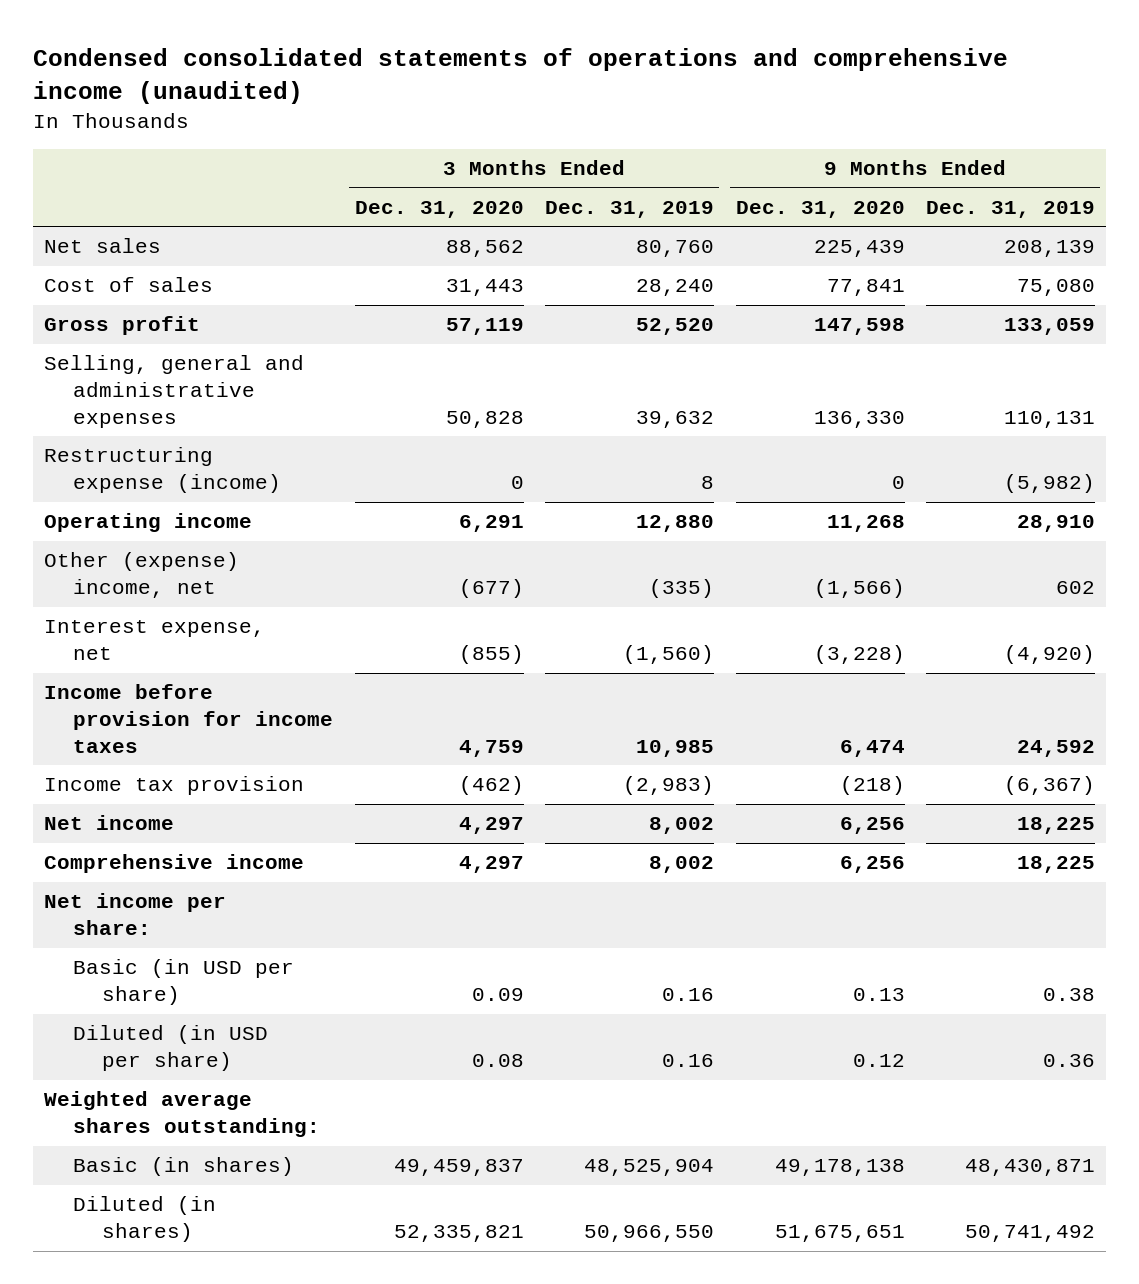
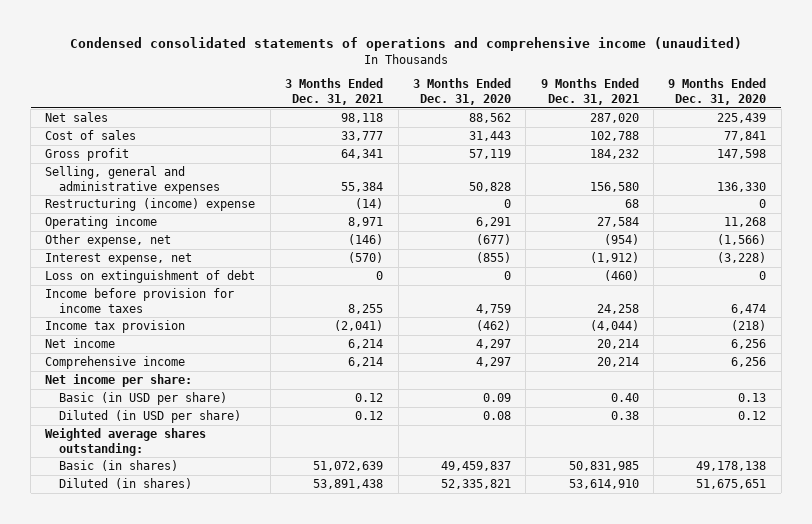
[545,201,715,219] Dec. 31, 2019 -> none
[926,201,1096,219] Dec. 31, 2019 -> none
none -> [285,78,384,105] 3 Months Ended Dec. 31, 2021
none -> [540,78,639,105] 9 Months Ended Dec. 31, 2021
[44,447,282,494] Restructuring expense (income) -> [45,197,256,211] Restructuring (income) expense
[44,552,240,599] Other (expense) income, net -> [45,233,172,247] Other expense, net
none -> [45,269,256,283] Loss on extinguishment of debt

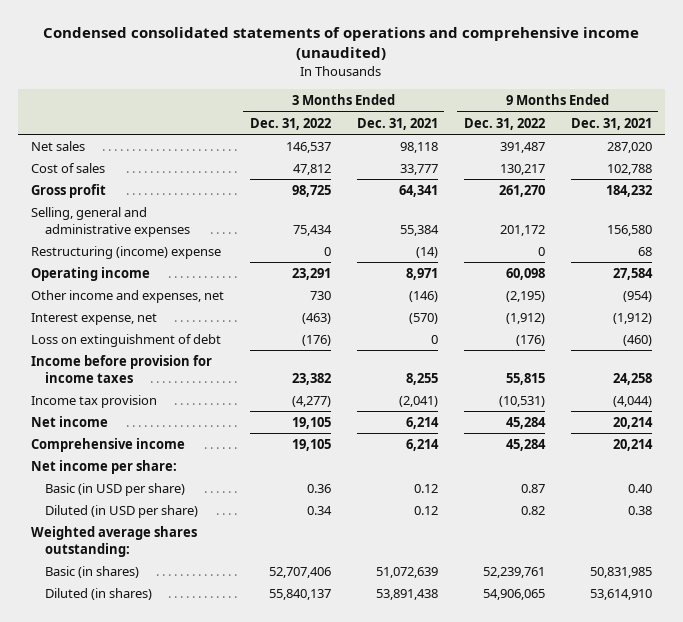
[412,78,511,105] 3 Months Ended Dec. 31, 2020 -> none
[668,78,767,105] 9 Months Ended Dec. 31, 2020 -> none
none -> [249,117,331,130] Dec. 31, 2022
none -> [463,117,545,130] Dec. 31, 2022
[45,233,172,247] Other expense, net -> [30,289,224,303] Other income and expenses, net

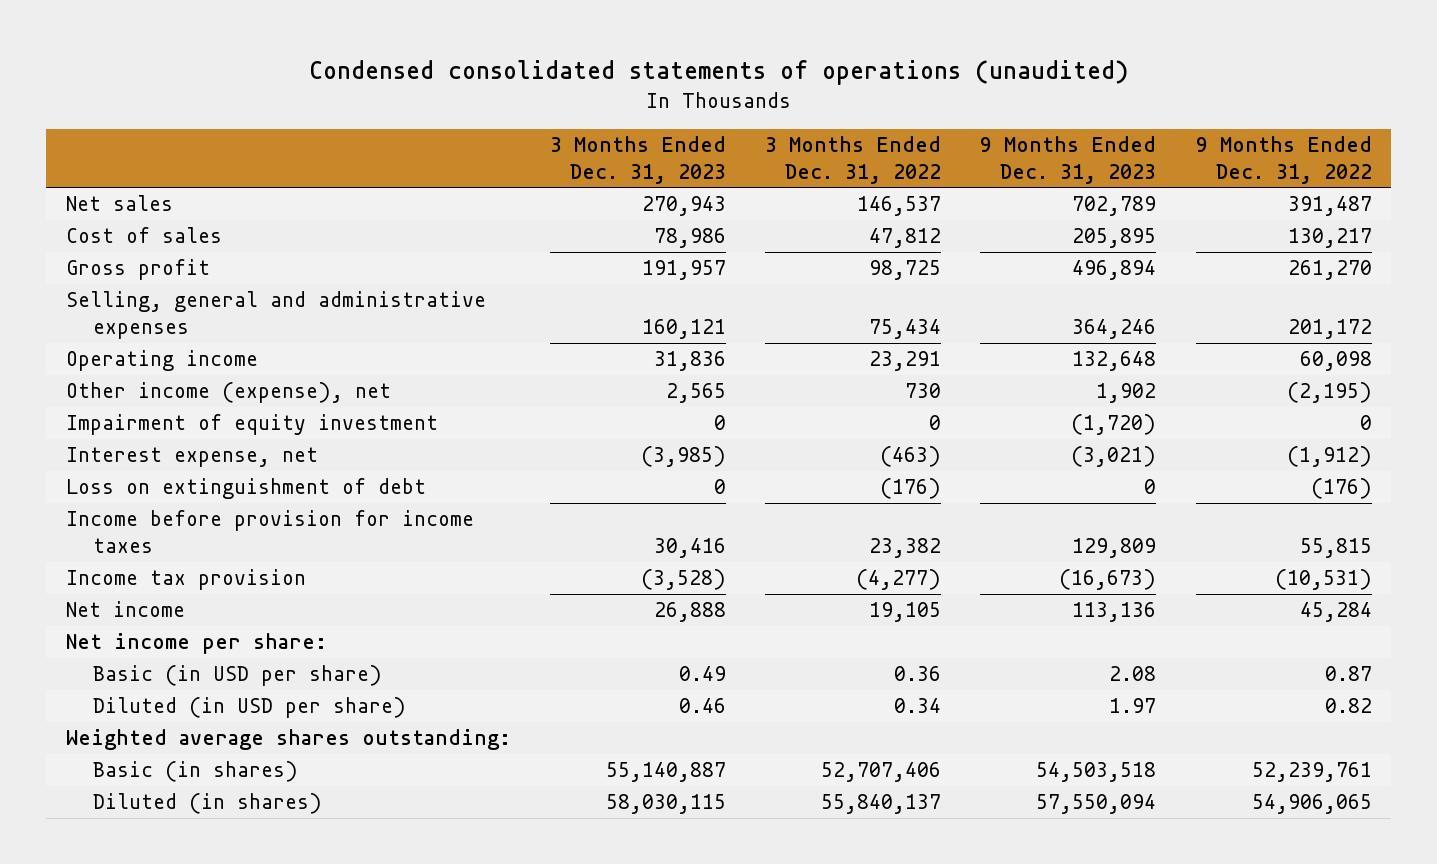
[43,27,640,61] Condensed consolidated statements of operations and comprehensive income (unaudited) -> [308,60,1128,86] Condensed consolidated statements of operations (unaudited)
[356,117,438,130] Dec. 31, 2021 -> none
[570,117,652,130] Dec. 31, 2021 -> none
none -> [549,136,726,184] 3 Months Ended Dec. 31, 2023
none -> [980,136,1157,184] 9 Months Ended Dec. 31, 2023
[30,245,221,259] Restructuring (income) expense -> none
[30,289,224,303] Other income and expenses, net -> [65,382,391,404] Other income (expense), net
none -> [65,414,438,436] Impairment of equity investment
[30,437,185,452] Comprehensive income -> none

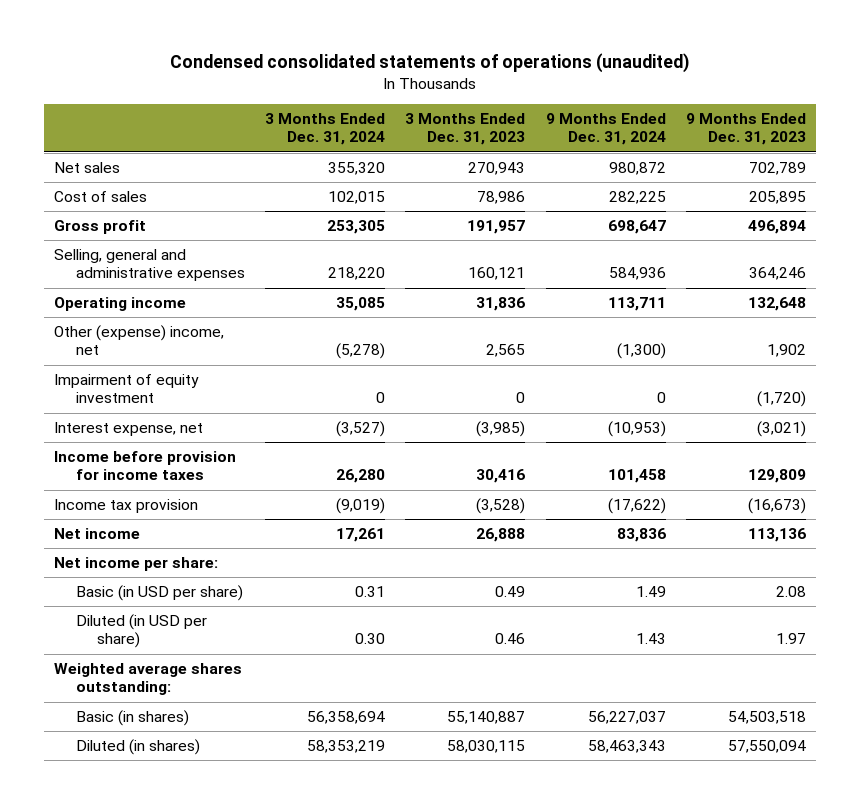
[765,136,942,184] 3 Months Ended Dec. 31, 2022 -> none
[1195,136,1372,184] 9 Months Ended Dec. 31, 2022 -> none
none -> [264,113,385,146] 3 Months Ended Dec. 31, 2024
none -> [545,113,666,146] 9 Months Ended Dec. 31, 2024
[65,382,391,404] Other income (expense), net -> [54,325,225,356] Other (expense) income, net
[65,478,426,500] Loss on extinguishment of debt -> none

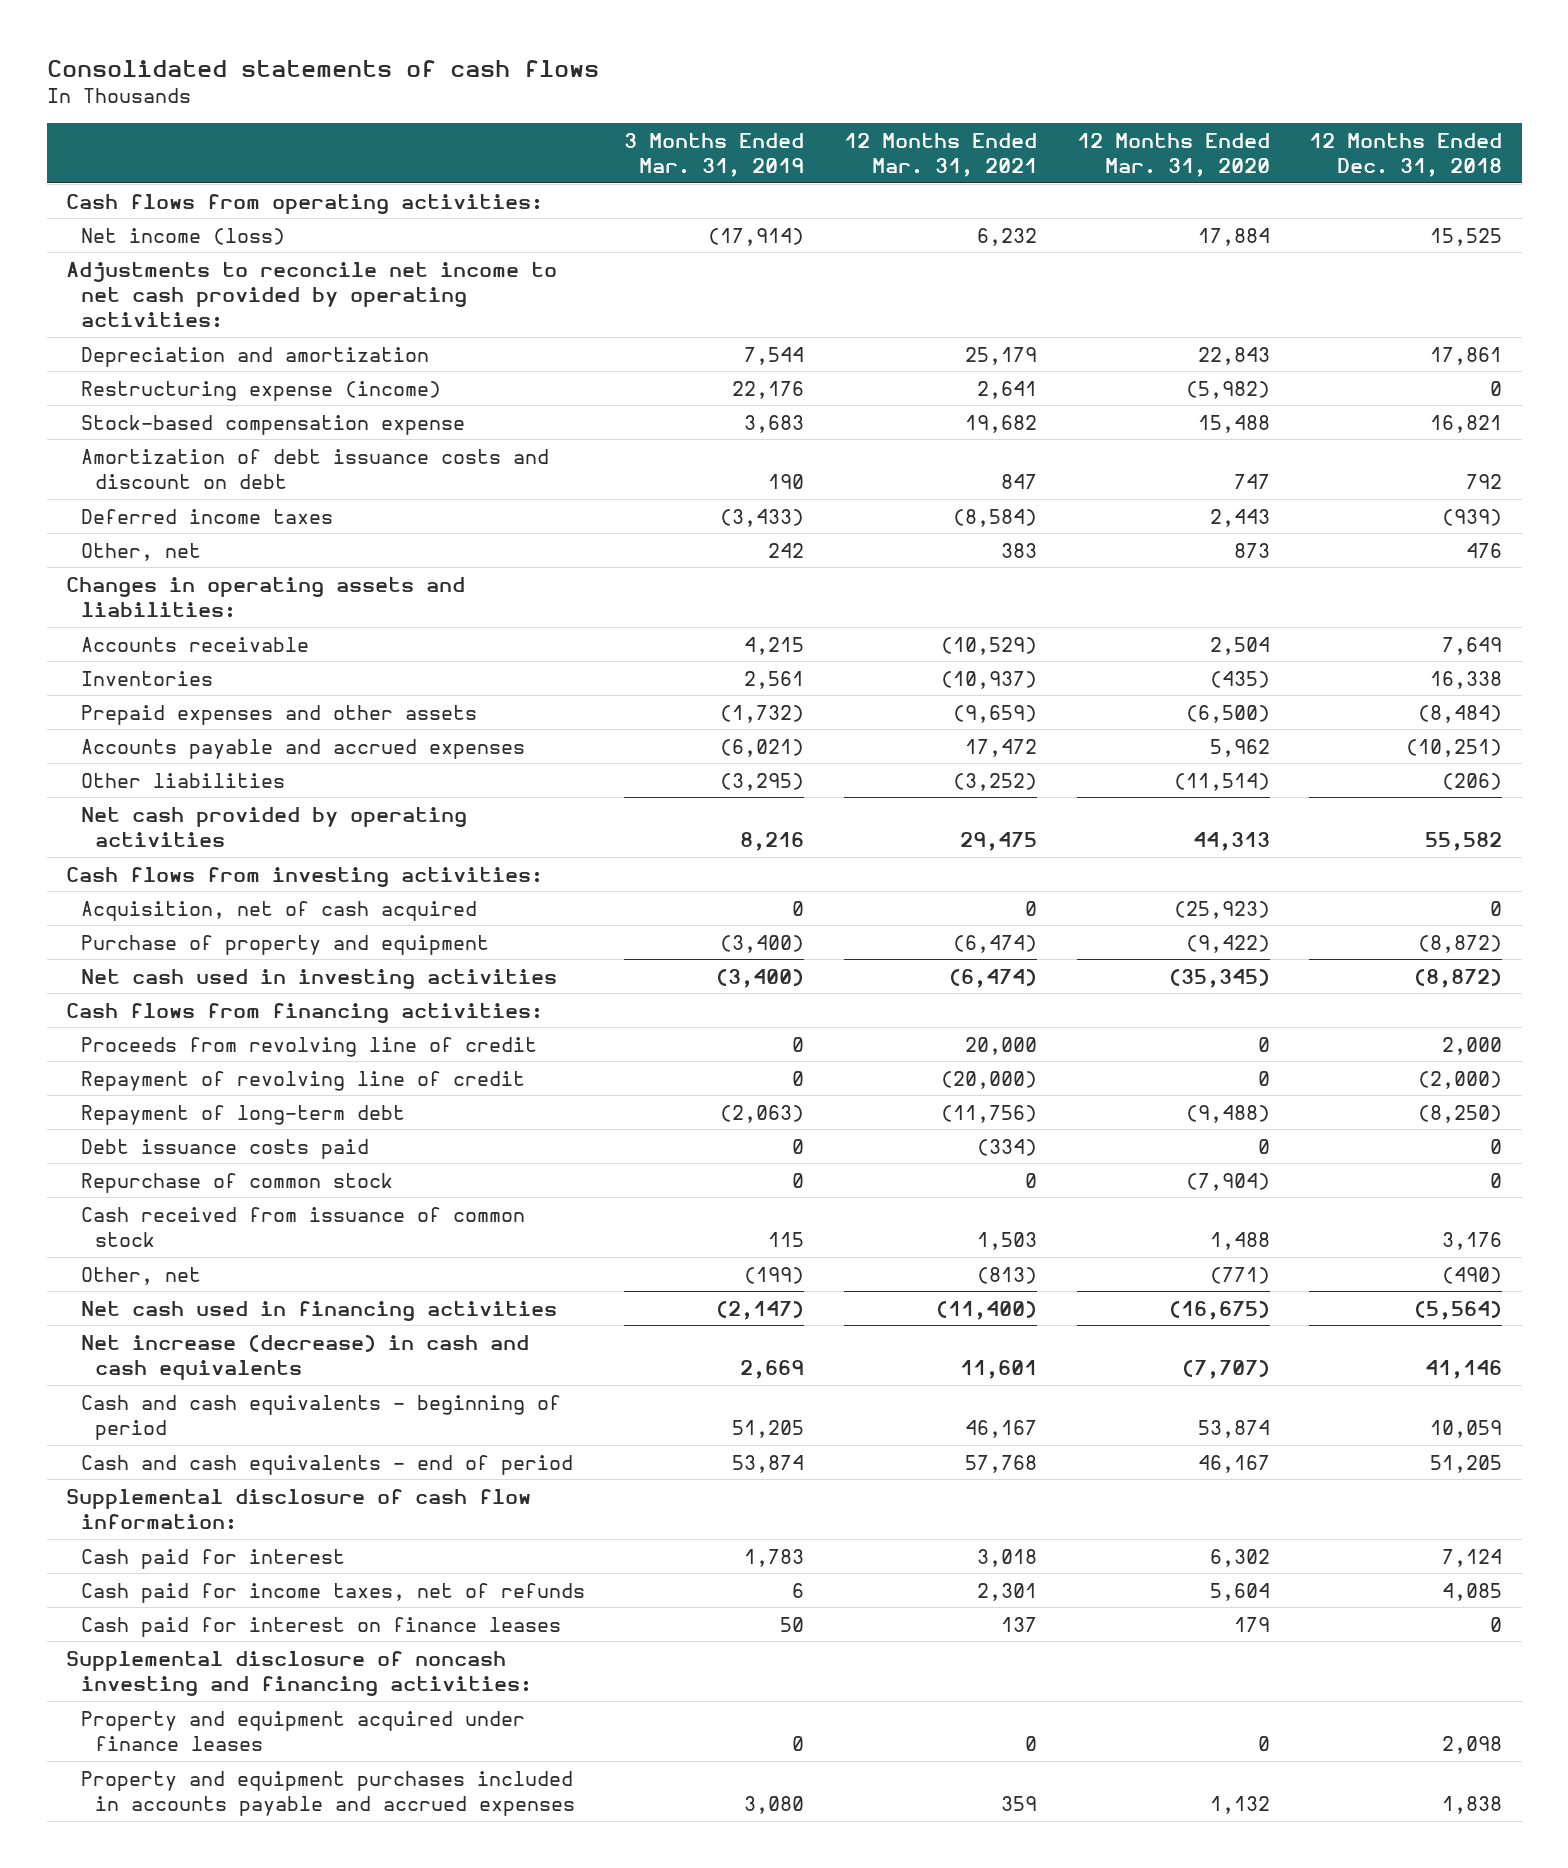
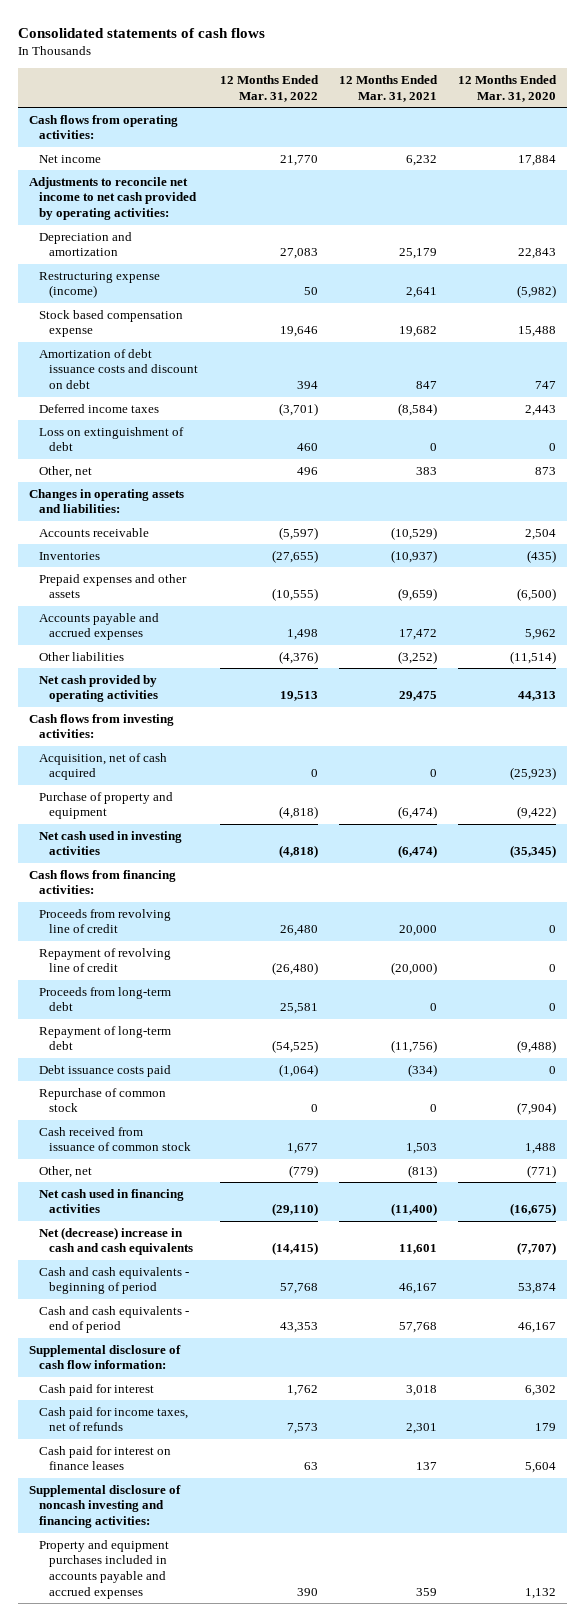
[624,132,805,177] 3 Months Ended Mar. 31, 2019 -> none
[1309,132,1503,177] 12 Months Ended Dec. 31, 2018 -> none
none -> [219,75,319,102] 12 Months Ended Mar. 31, 2022
[80,227,285,245] Net income (loss) -> [39,154,102,163] Net income
[80,414,465,435] Stock-based compensation expense -> [39,309,184,338] Stock based compensation expense
none -> [39,426,185,452] Loss on extinguishment of debt
none -> [39,986,172,1012] Proceeds from long-term debt
[80,1334,529,1380] Net increase (decrease) in cash and cash equivalents -> [39,1226,194,1256] Net (decrease) increase in cash and cash equivalents
[1209,1582,1270,1601] 5,604 -> [535,1423,557,1432] 179
[1233,1616,1270,1632] 179 -> [525,1462,557,1474] 5,604
[80,1710,525,1751] Property and equipment acquired under finance leases -> none

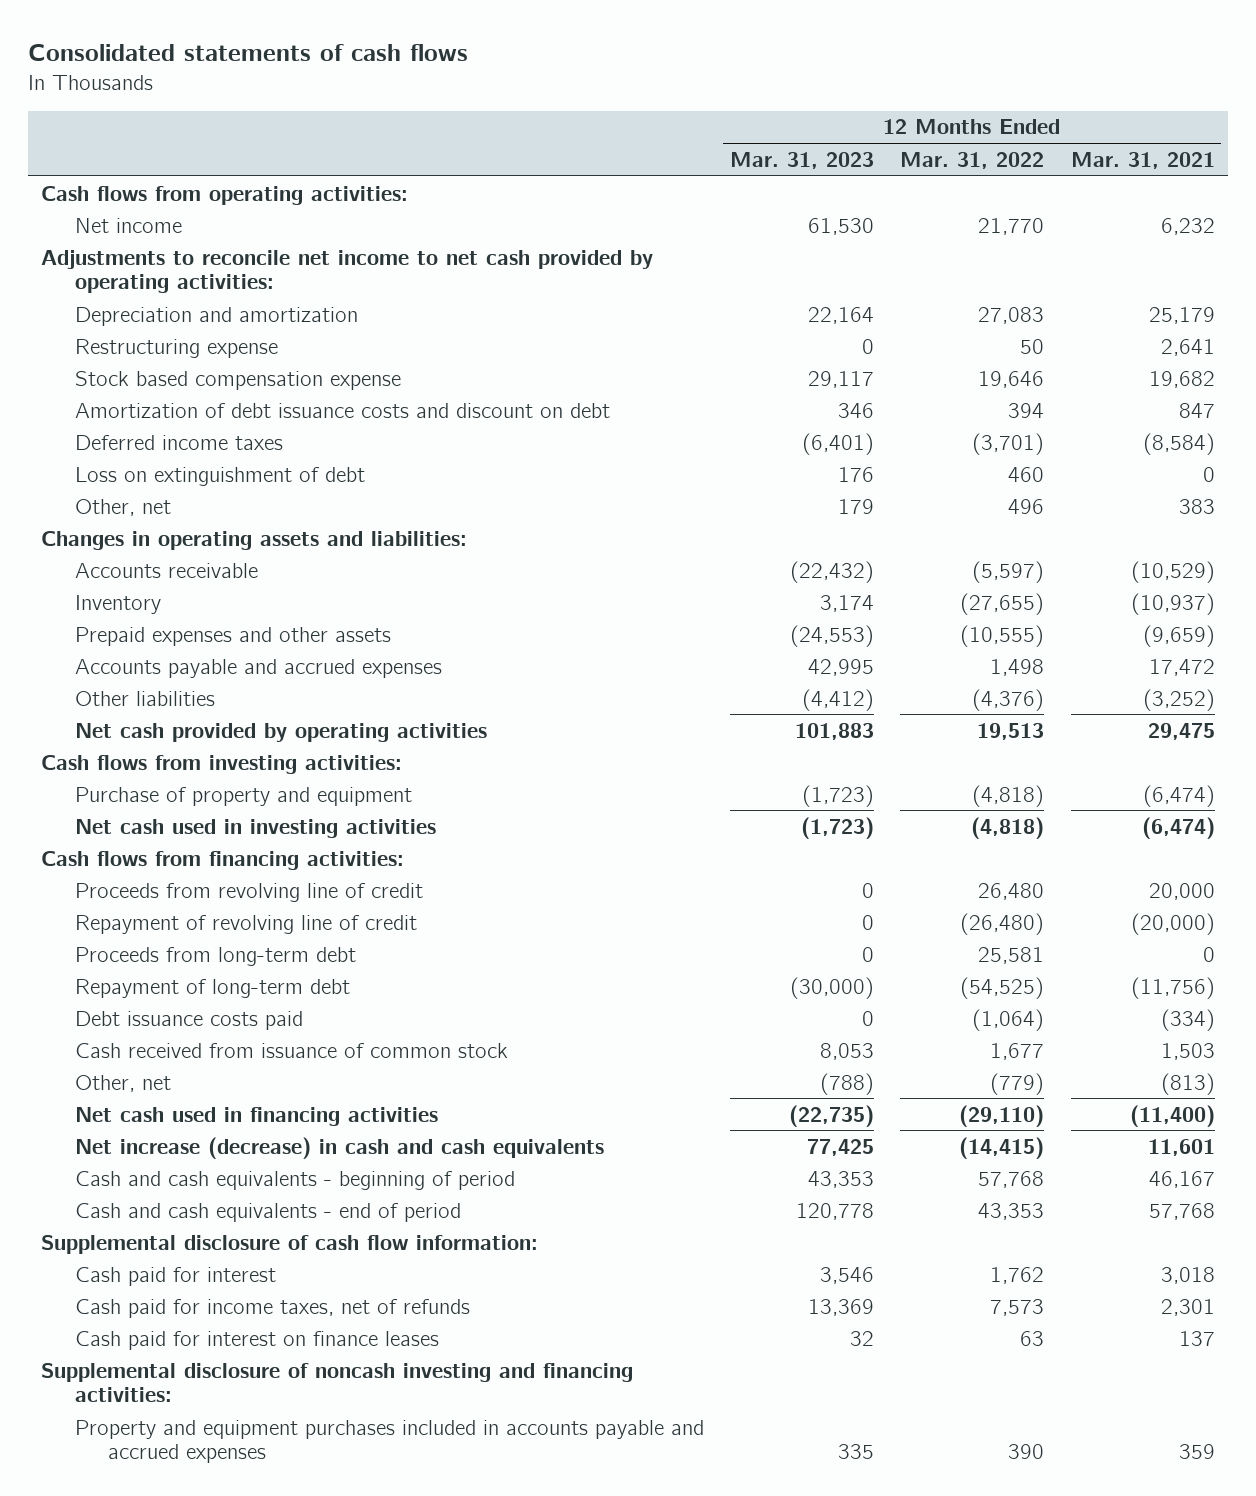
[458,75,558,102] 12 Months Ended Mar. 31, 2020 -> none
none -> [730,151,875,169] Mar. 31, 2023
[39,271,161,299] Restructuring expense (income) -> [74,338,278,358] Restructuring expense
[39,551,101,560] Inventories -> [74,594,161,614] Inventory
[39,752,168,781] Acquisition, net of cash acquired -> none
[39,1087,167,1113] Repurchase of common stock -> none
[39,1226,194,1256] Net (decrease) increase in cash and cash equivalents -> [74,1136,604,1159] Net increase (decrease) in cash and cash equivalents

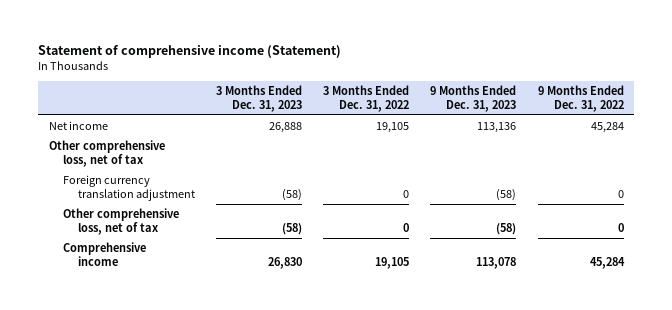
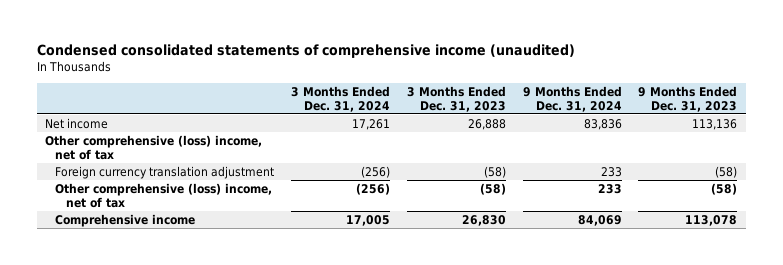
[38,45,342,59] Statement of comprehensive income (Statement) -> [36,44,575,59] Condensed consolidated statements of comprehensive income (unaudited)
[323,85,410,112] 3 Months Ended Dec. 31, 2022 -> none
[537,85,624,112] 9 Months Ended Dec. 31, 2022 -> none
none -> [291,85,391,112] 3 Months Ended Dec. 31, 2024
none -> [522,85,622,112] 9 Months Ended Dec. 31, 2024
[48,140,165,167] Other comprehensive loss, net of tax -> [45,134,263,160] Other comprehensive (loss) income, net of tax
[63,208,180,235] Other comprehensive loss, net of tax -> [55,182,273,208] Other comprehensive (loss) income, net of tax

